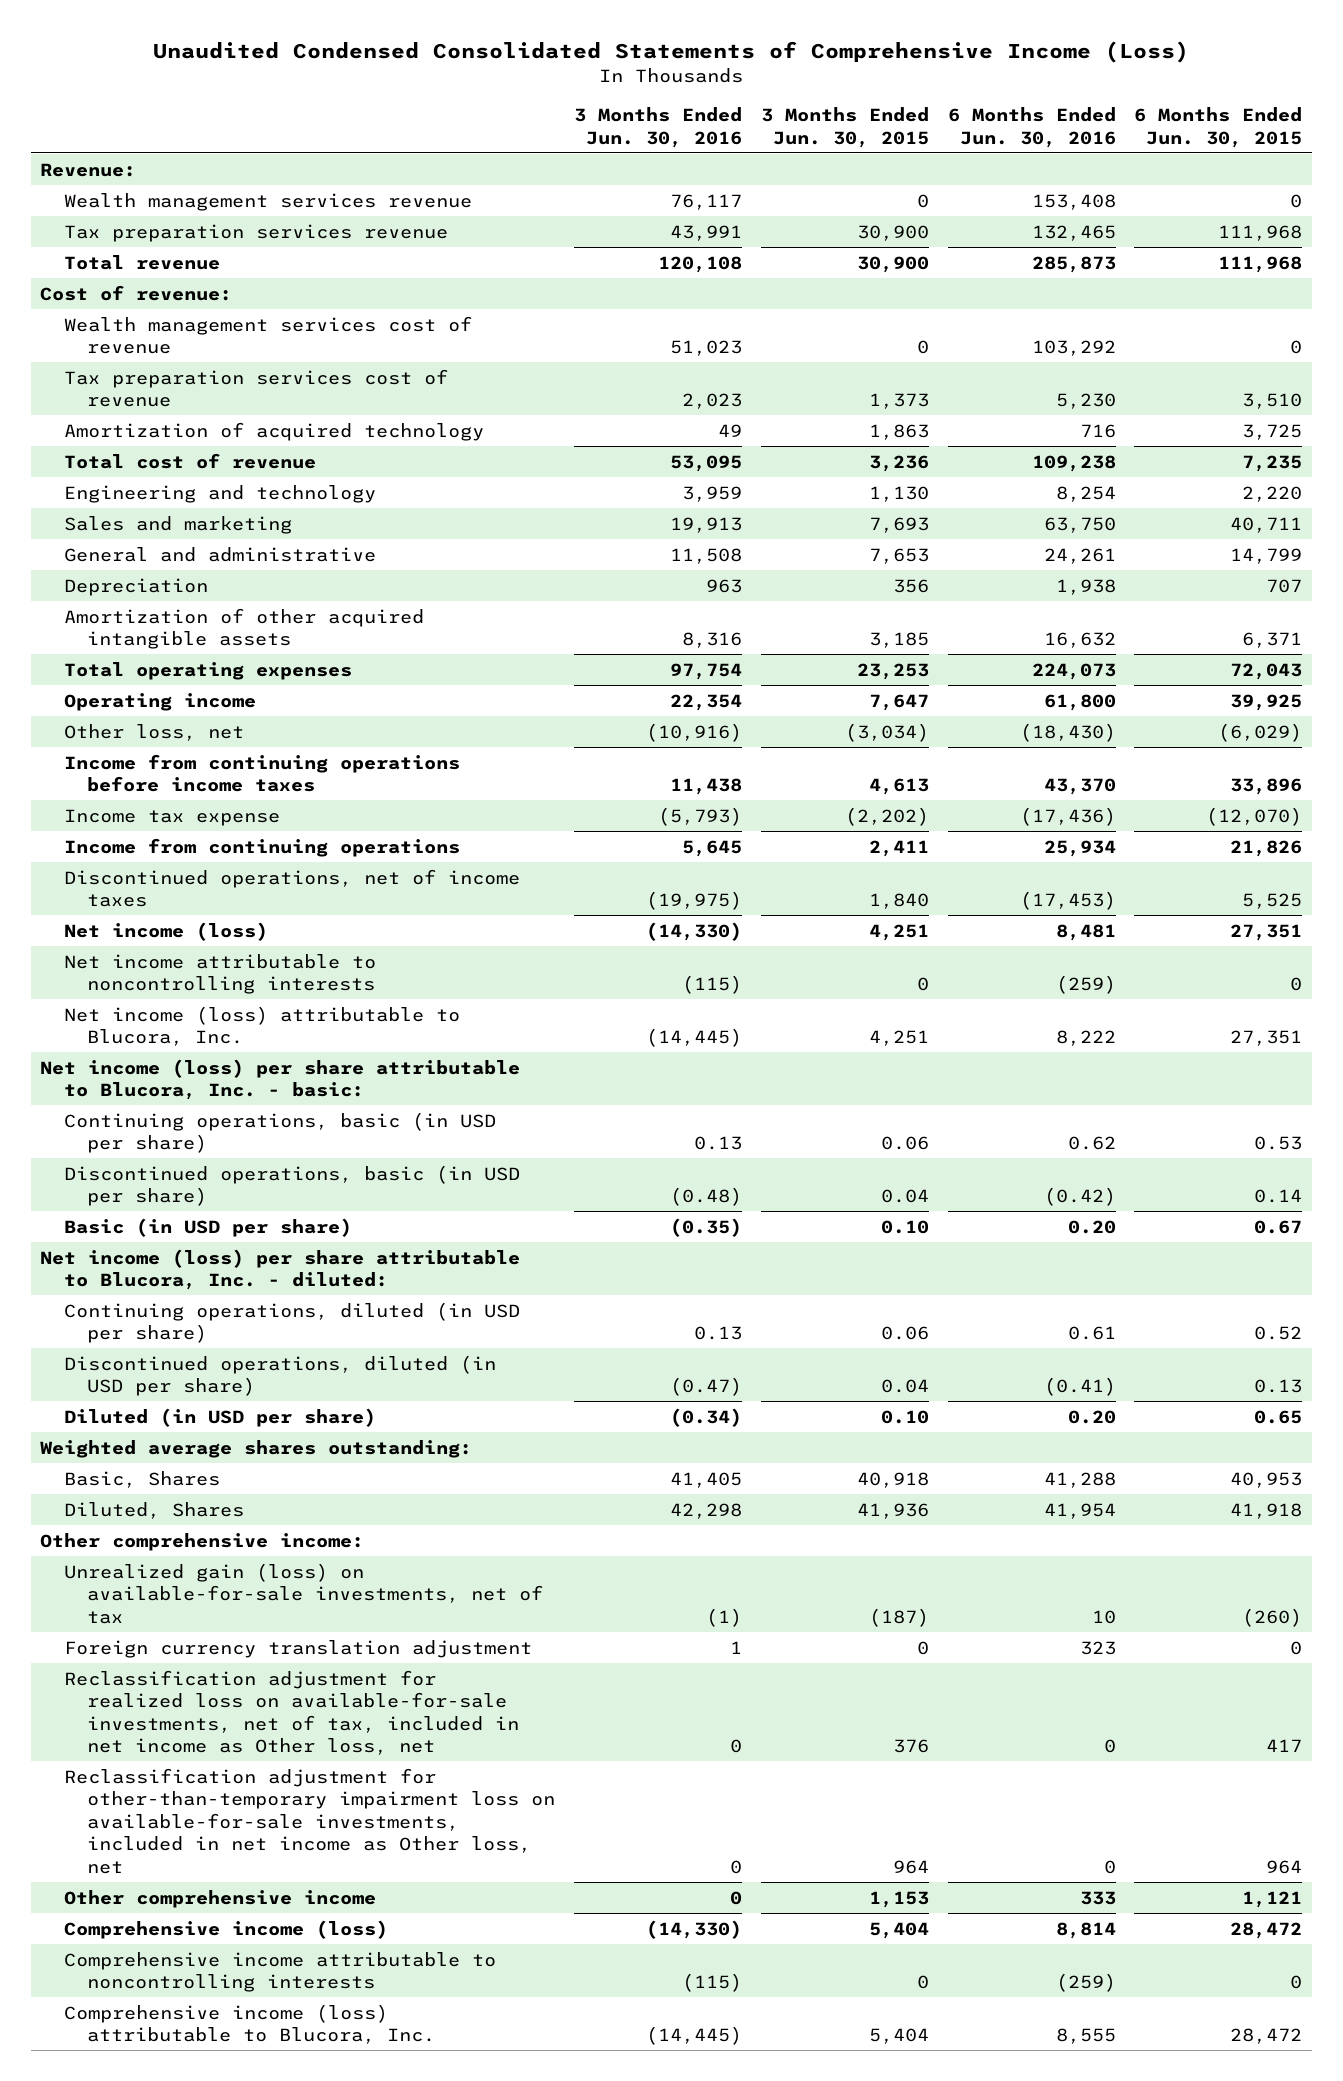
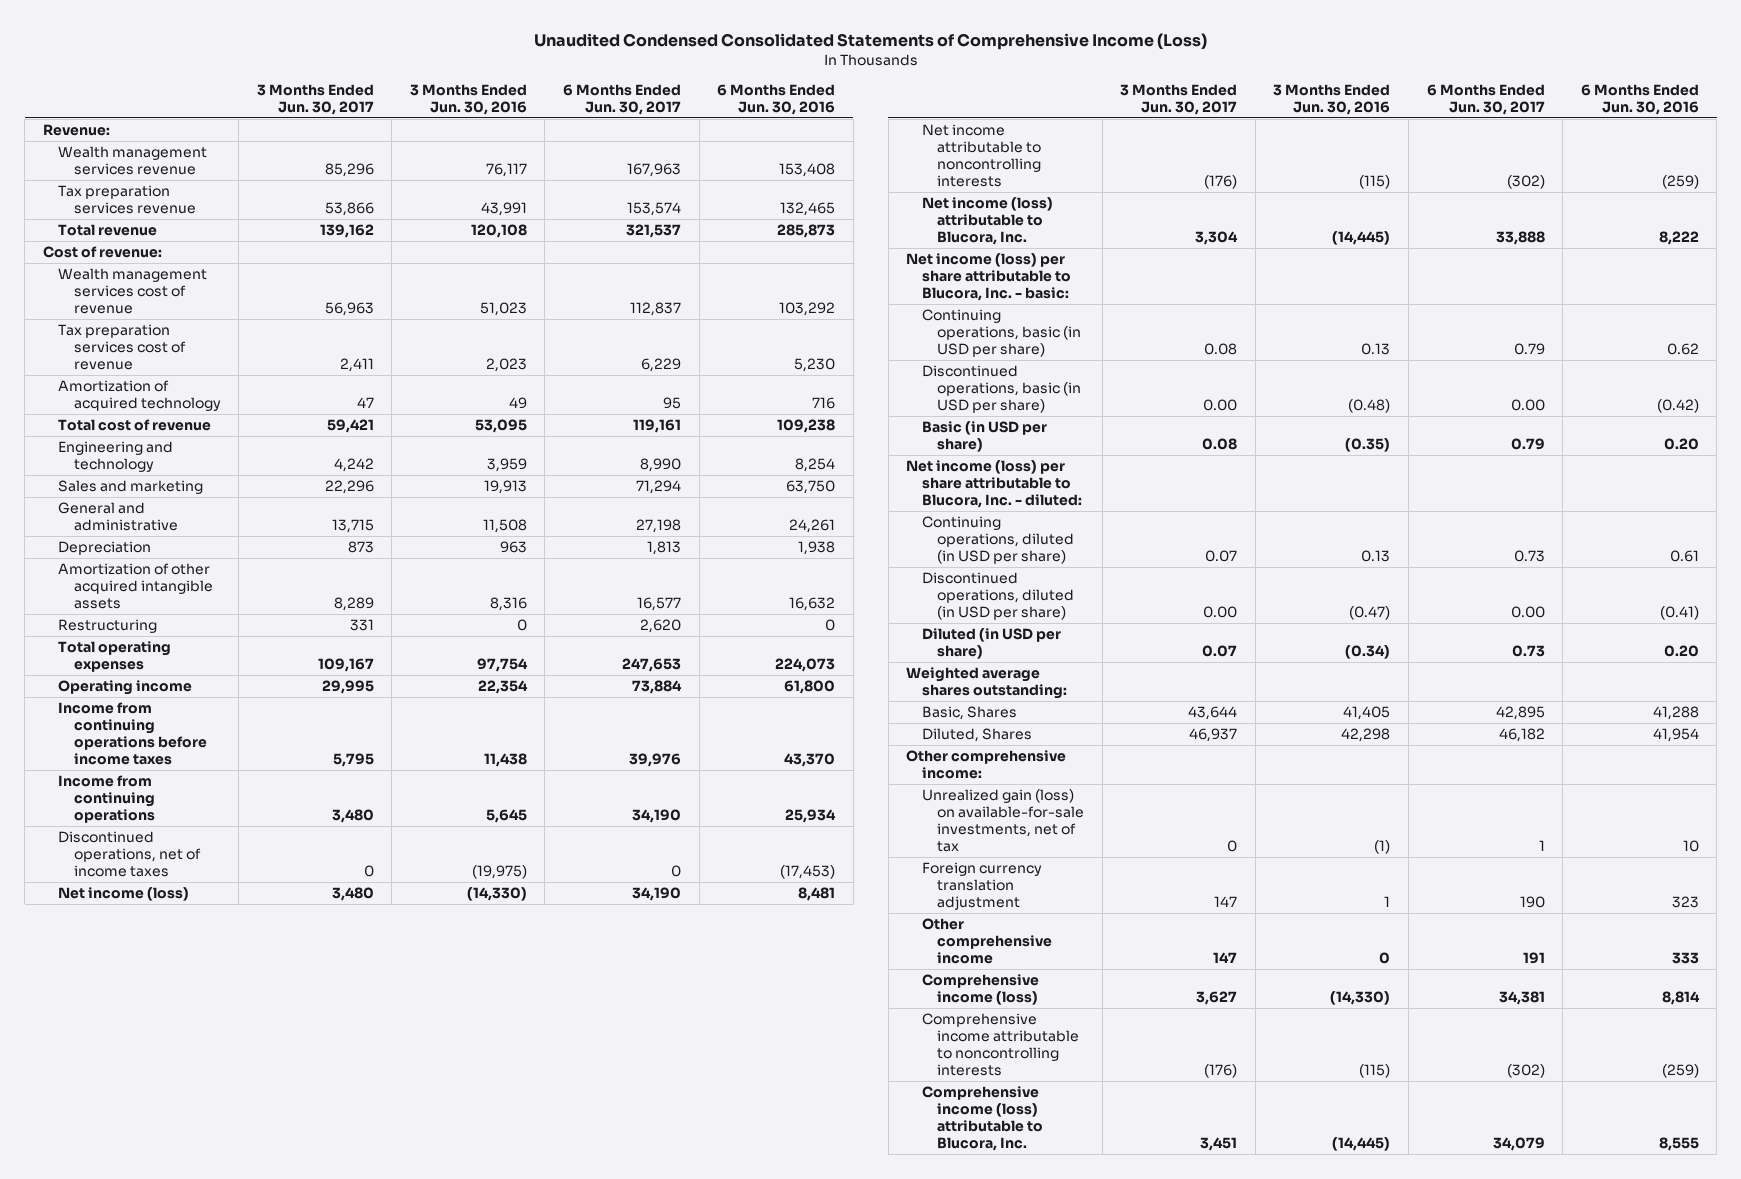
[760,107,929,148] 3 Months Ended Jun. 30, 2015 -> none
[1134,107,1303,148] 6 Months Ended Jun. 30, 2015 -> none
none -> [256,84,374,115] 3 Months Ended Jun. 30, 2017
none -> [563,84,682,115] 6 Months Ended Jun. 30, 2017
none -> [58,618,158,633] Restructuring
[63,723,244,741] Other loss, net -> none
[63,808,280,826] Income tax expense -> none
[63,1669,520,1756] Reclassification adjustment for realized loss on available-for-sale investments, net of tax, included in net income as Other loss, net -> none
[63,1767,556,1874] Reclassification adjustment for other-than-temporary impairment loss on available-for-sale investments, included in net income as Other loss, net -> none

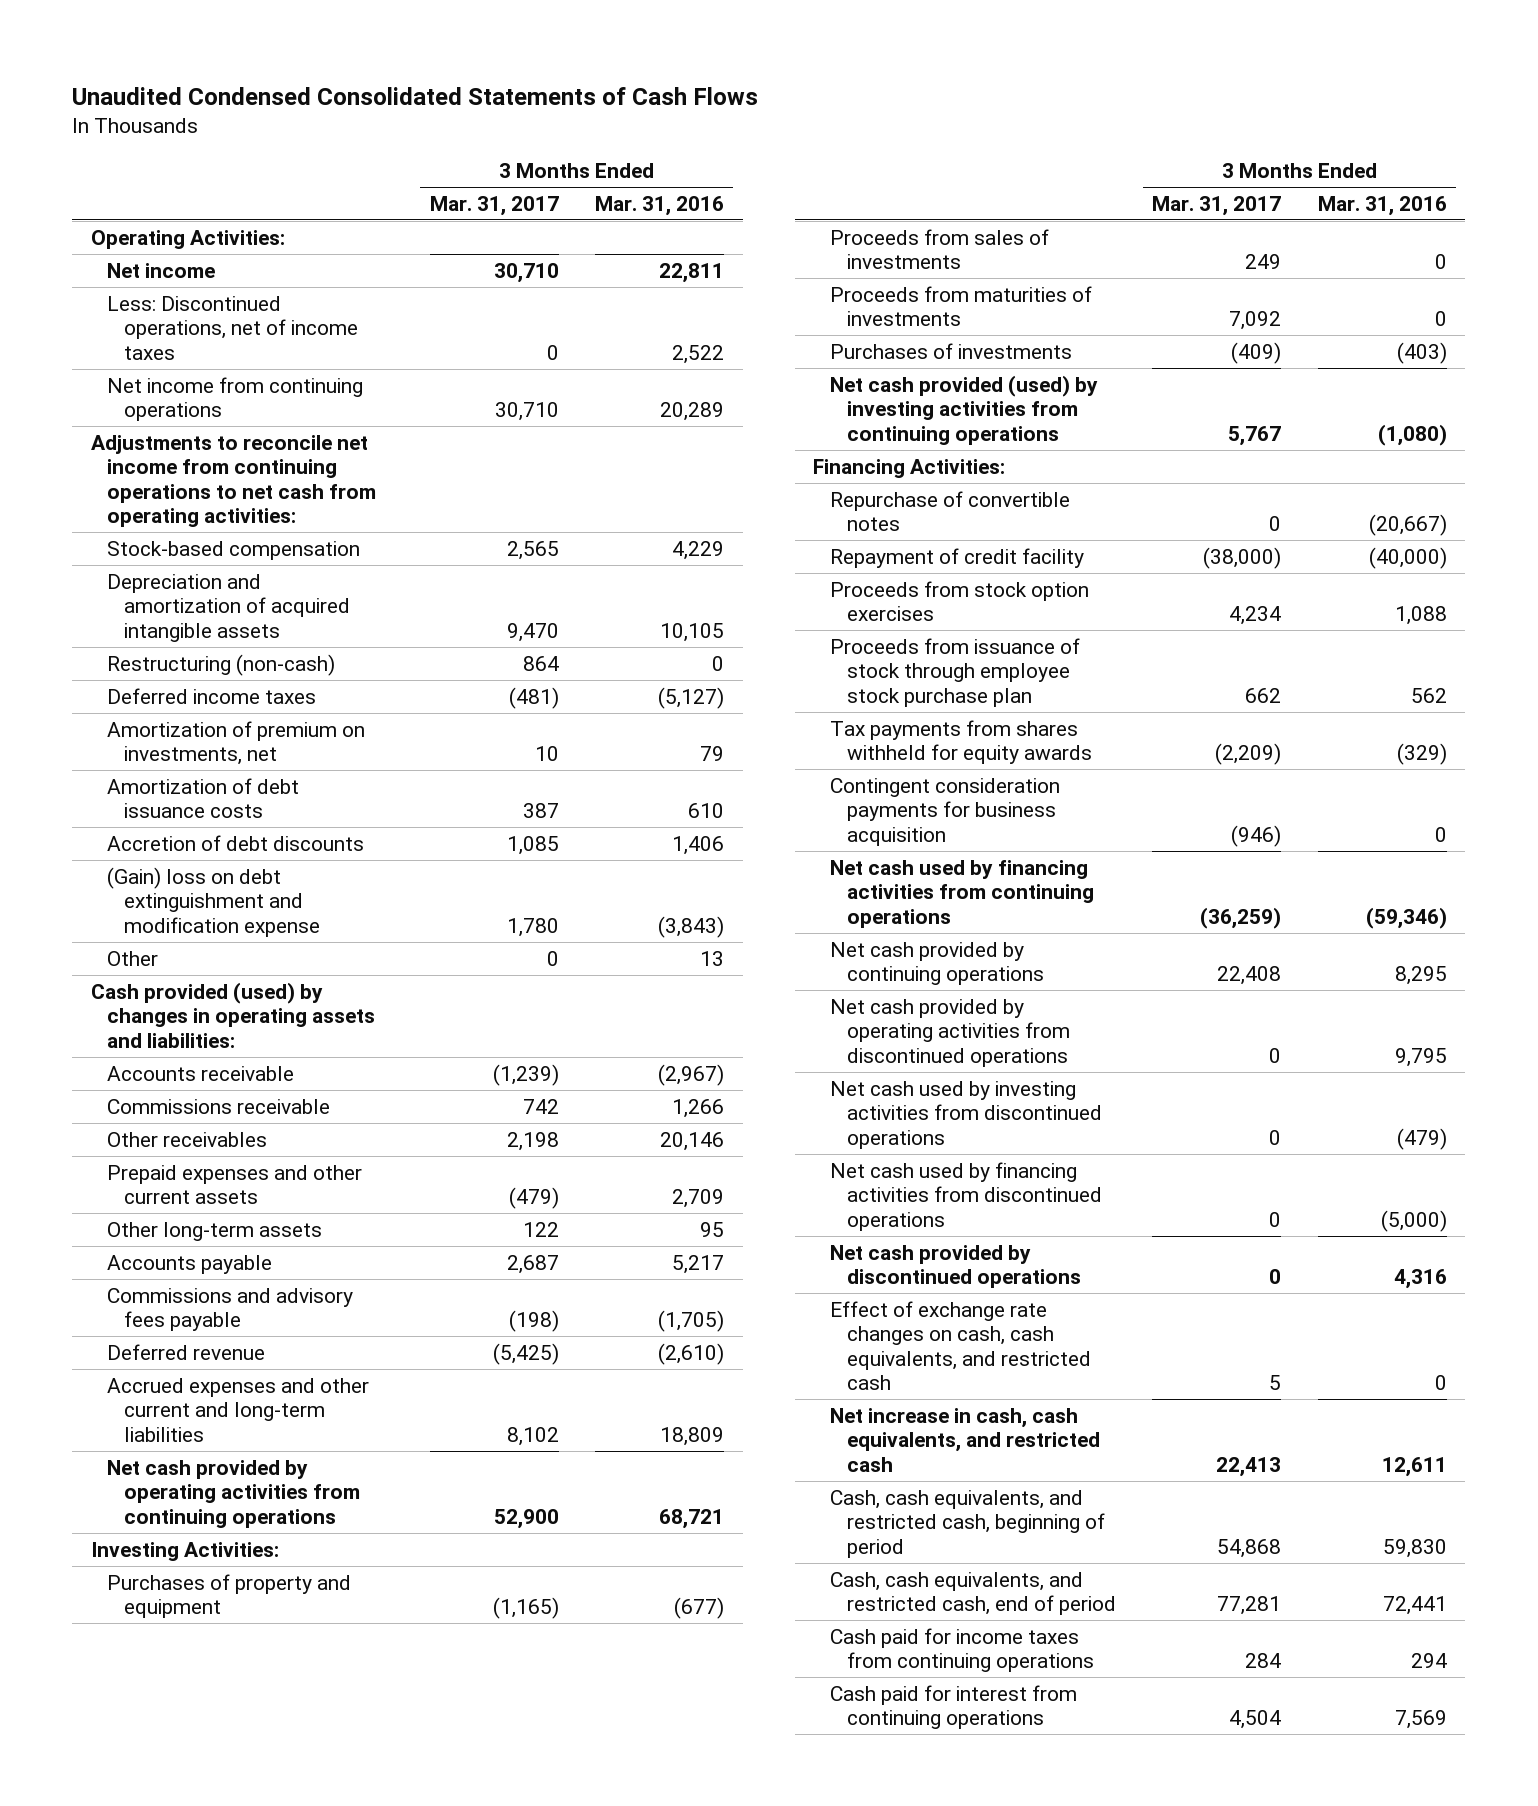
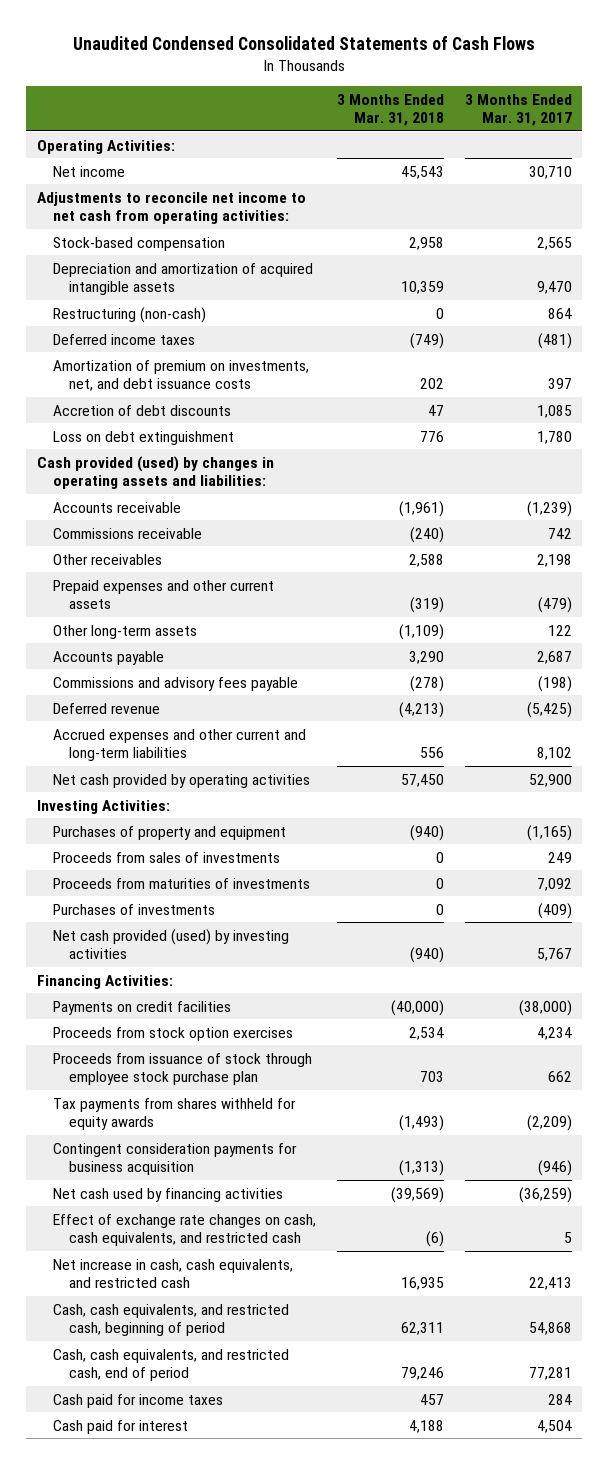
[595,195,725,216] Mar. 31, 2016 -> none
none -> [336,93,444,126] 3 Months Ended Mar. 31, 2018
[107,295,359,360] Less: Discontinued operations, net of income taxes -> none
[107,376,364,422] Net income from continuing operations -> none
[90,434,377,528] Adjustments to reconcile net income from continuing operations to net cash from operating activities: -> [36,191,306,224] Adjustments to reconcile net income to net cash from operating activities:
[107,777,300,819] Amortization of debt issuance costs -> none
[107,720,366,766] Amortization of premium on investments, net -> [53,359,310,391] Amortization of premium on investments, net, and debt issuance costs
[534,746,559,762] 10 -> [547,377,572,389] 397
[107,950,159,966] Other -> none
[107,866,321,937] (Gain) loss on debt extinguishment and modification expense -> [53,430,235,445] Loss on debt extinguishment
[107,1459,361,1528] Net cash provided by operating activities from continuing operations -> [53,773,311,788] Net cash provided by operating activities
[830,374,1099,445] Net cash provided (used) by investing activities from continuing operations -> [53,928,290,959] Net cash provided (used) by investing activities
[830,490,1071,532] Repurchase of convertible notes -> none
[830,547,1085,568] Repayment of credit facility -> [53,1000,232,1015] Payments on credit facilities
[830,941,1044,986] Net cash provided by continuing operations -> none
[830,998,1070,1067] Net cash provided by operating activities from discontinued operations -> none
[830,1080,1102,1149] Net cash used by investing activities from discontinued operations -> none
[830,1161,1102,1231] Net cash used by financing activities from discontinued operations -> none
[830,1244,1081,1289] Net cash provided by discontinued operations -> none
[830,859,1094,928] Net cash used by financing activities from continuing operations -> [53,1187,284,1202] Net cash used by financing activities
[830,1627,1094,1673] Cash paid for income taxes from continuing operations -> [53,1393,224,1408] Cash paid for income taxes
[830,1684,1078,1730] Cash paid for interest from continuing operations -> [53,1419,189,1434] Cash paid for interest

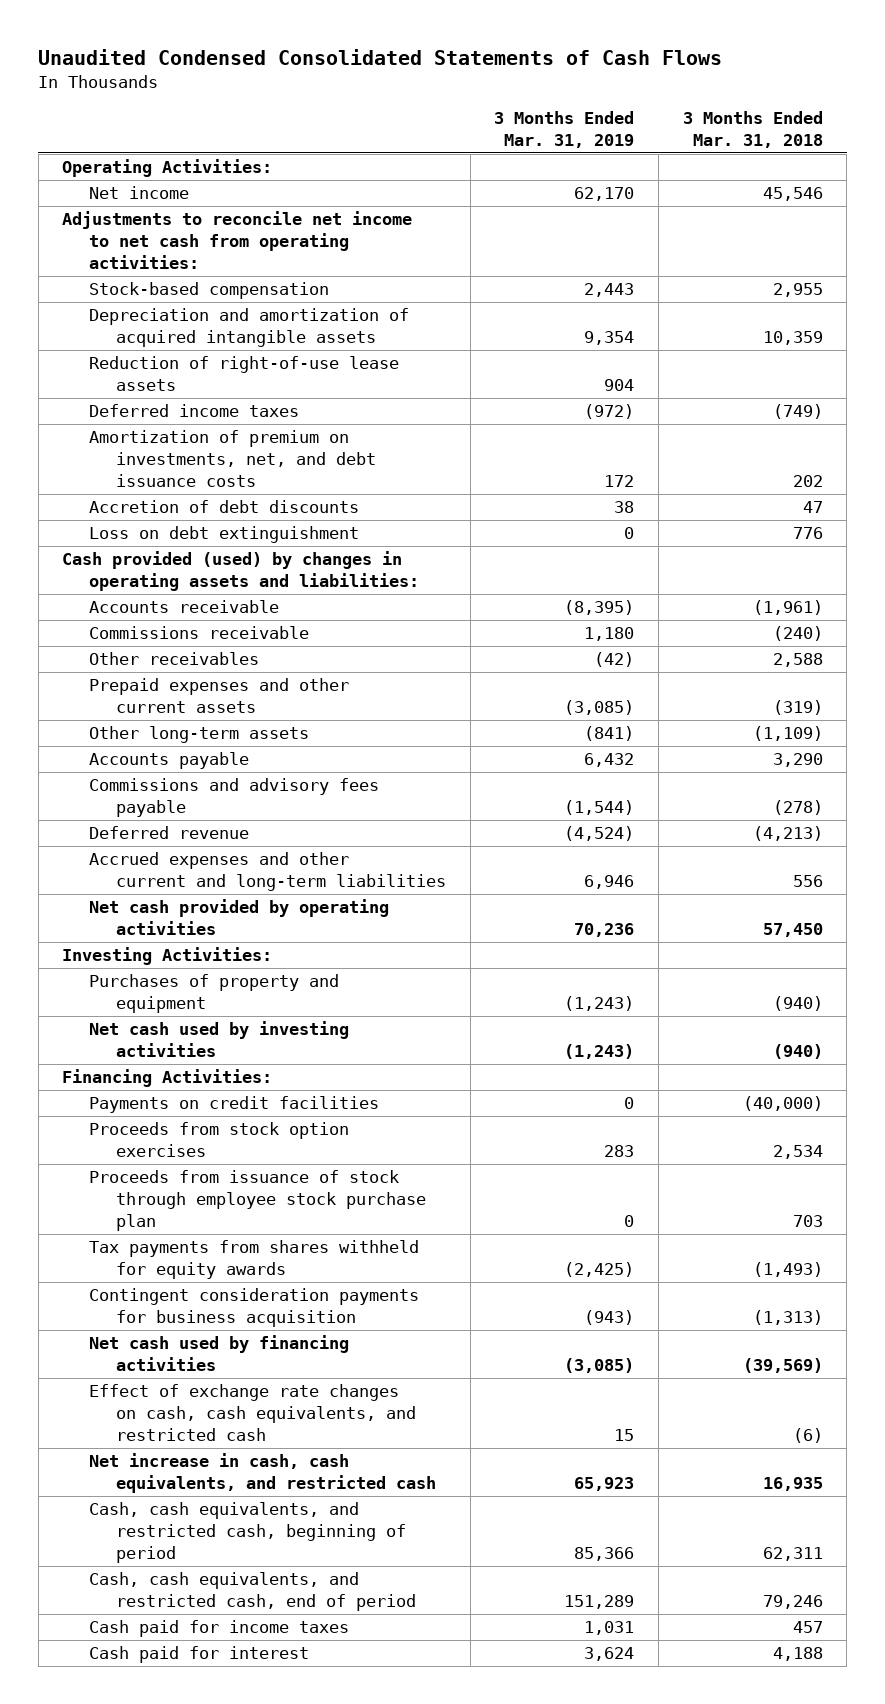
[464,93,572,126] 3 Months Ended Mar. 31, 2017 -> none
none -> [494,111,635,148] 3 Months Ended Mar. 31, 2019
[400,165,444,179] 45,543 -> [762,187,823,202] 45,546
[408,236,444,250] 2,958 -> [772,283,823,298] 2,955
[53,306,207,323] Restructuring (non-cash) -> none
none -> [89,356,400,392] Reduction of right-of-use lease assets
[53,851,281,863] Proceeds from sales of investments -> none
[53,877,311,889] Proceeds from maturities of investments -> none
[53,903,216,915] Purchases of investments -> none
[53,928,290,959] Net cash provided (used) by investing activities -> [89,1021,350,1058] Net cash used by investing activities

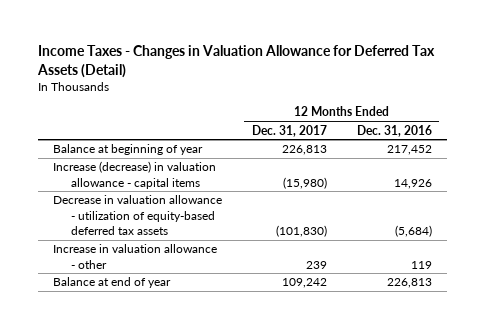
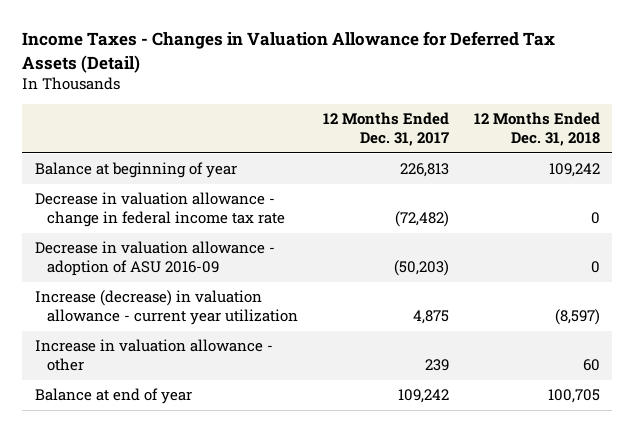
[356,124,432,137] Dec. 31, 2016 -> none
none -> [474,112,601,147] 12 Months Ended Dec. 31, 2018
[52,161,216,189] Increase (decrease) in valuation allowance - capital items -> none
none -> [34,192,286,228] Decrease in valuation allowance - change in federal income tax rate
none -> [34,241,275,277] Decrease in valuation allowance - adoption of ASU 2016-09
[52,195,222,235] Decrease in valuation allowance - utilization of equity-based deferred tax assets -> [34,290,299,326] Increase (decrease) in valuation allowance - current year utilization
[275,224,327,237] (101,830) -> [413,310,450,325] 4,875

